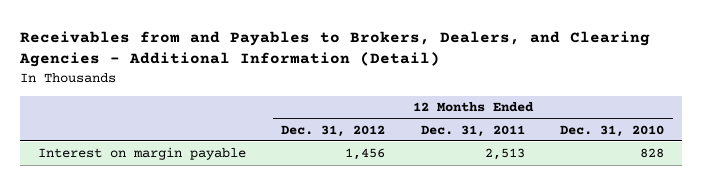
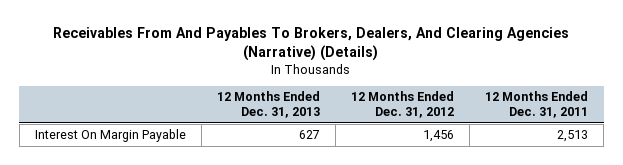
[19,30,651,68] Receivables from and Payables to Brokers, Dealers, and Clearing Agencies - Additional Information (Detail) -> [53,27,570,62] Receivables From And Payables To Brokers, Dealers, And Clearing Agencies (Narrative) (Details)
[560,124,665,137] Dec. 31, 2010 -> none
none -> [216,91,320,119] 12 Months Ended Dec. 31, 2013
[37,147,246,161] Interest on margin payable -> [34,129,186,143] Interest On Margin Payable

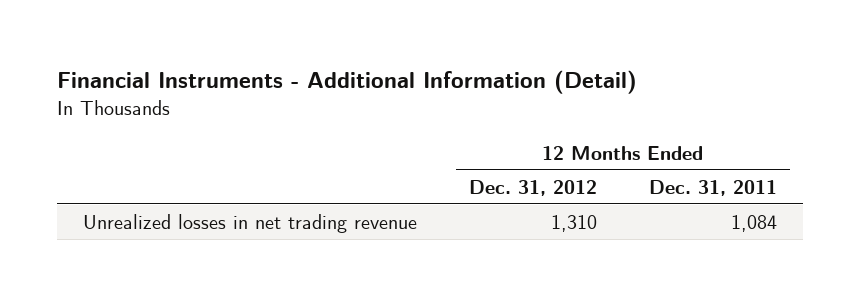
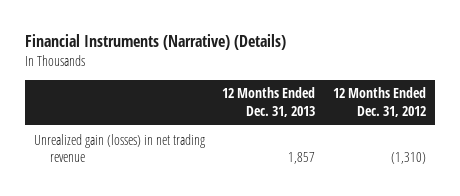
[56,70,637,95] Financial Instruments - Additional Information (Detail) -> [24,33,286,50] Financial Instruments (Narrative) (Details)
[648,179,777,196] Dec. 31, 2011 -> none
none -> [222,87,316,118] 12 Months Ended Dec. 31, 2013
[82,214,417,234] Unrealized losses in net trading revenue -> [33,133,205,163] Unrealized gain (losses) in net trading revenue
[550,215,597,233] 1,310 -> [391,152,427,165] (1,310)

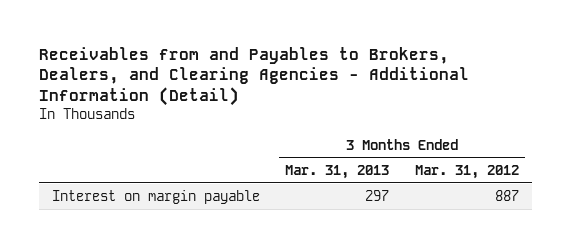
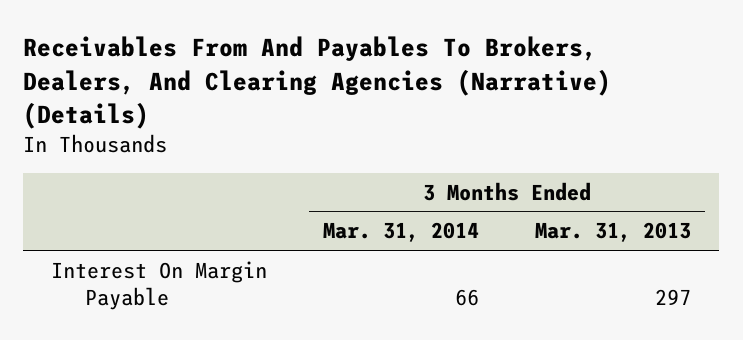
[38,46,469,107] Receivables from and Payables to Brokers, Dealers, and Clearing Agencies - Additional Information (Detail) -> [23,36,612,129] Receivables From And Payables To Brokers, Dealers, And Clearing Agencies (Narrative) (Details)
[414,164,519,179] Mar. 31, 2012 -> none
none -> [323,222,480,243] Mar. 31, 2014
[51,190,260,205] Interest on margin payable -> [51,260,268,311] Interest On Margin Payable

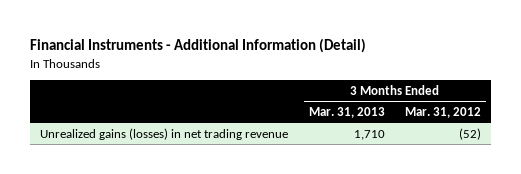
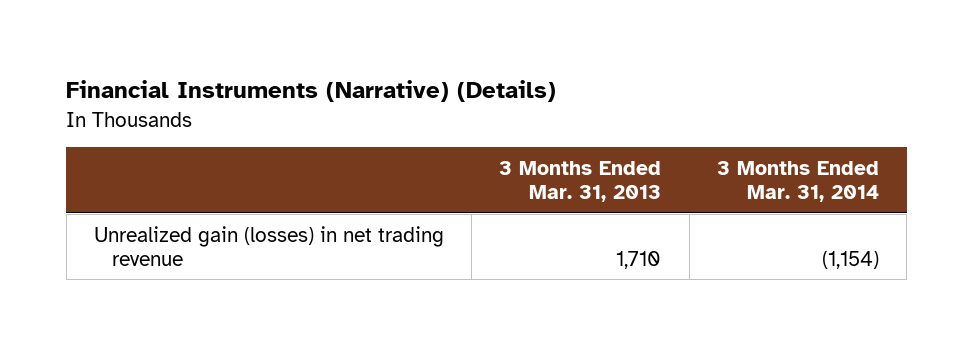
[30,38,367,54] Financial Instruments - Additional Information (Detail) -> [66,80,557,103] Financial Instruments (Narrative) (Details)
[404,106,481,118] Mar. 31, 2012 -> none
none -> [716,161,879,203] 3 Months Ended Mar. 31, 2014
[40,127,289,140] Unrealized gains (losses) in net trading revenue -> [93,225,444,267] Unrealized gain (losses) in net trading revenue

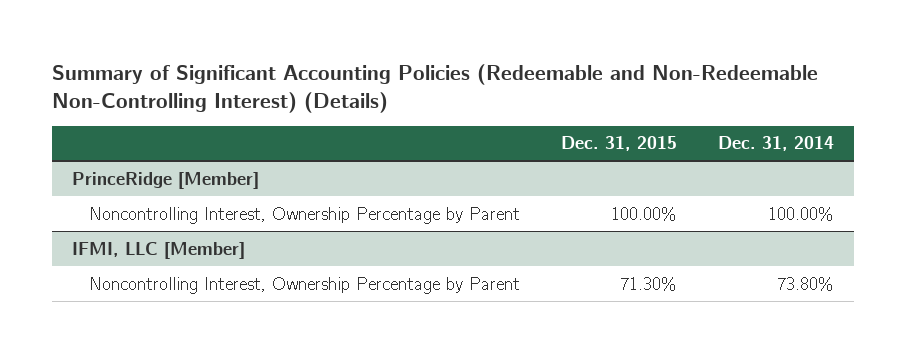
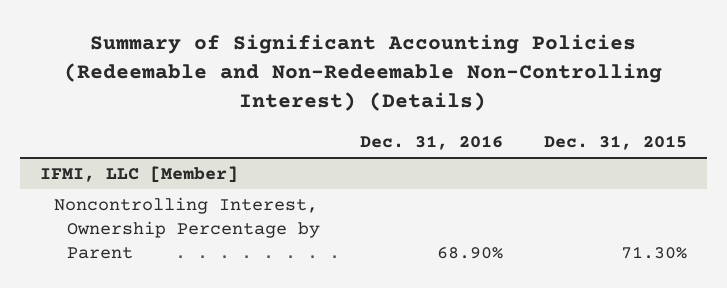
[717,136,834,152] Dec. 31, 2014 -> none
none -> [360,134,504,150] Dec. 31, 2016
[72,171,260,189] PrinceRidge [Member] -> none
[88,206,520,224] Noncontrolling Interest, Ownership Percentage by Parent -> none

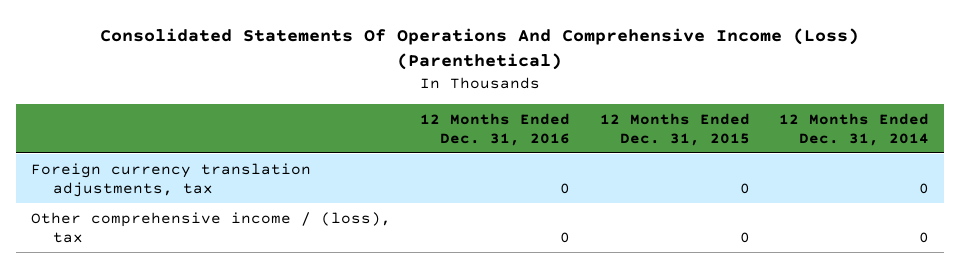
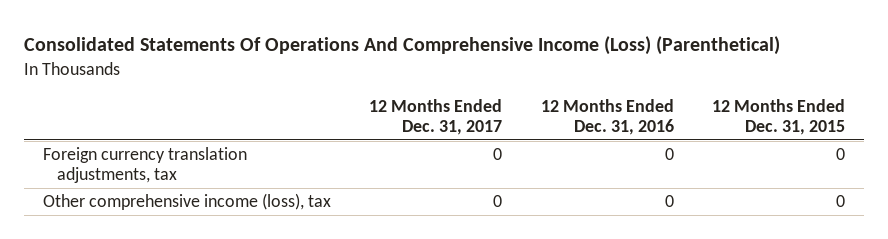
[779,112,930,146] 12 Months Ended Dec. 31, 2014 -> none
none -> [369,98,503,135] 12 Months Ended Dec. 31, 2017
[30,211,391,243] Other comprehensive income / (loss), tax -> [43,193,332,211] Other comprehensive income (loss), tax

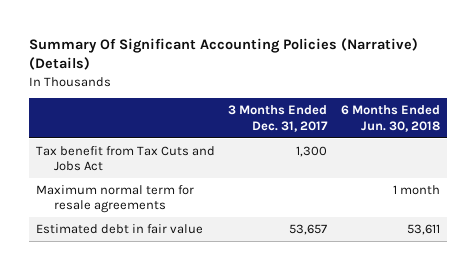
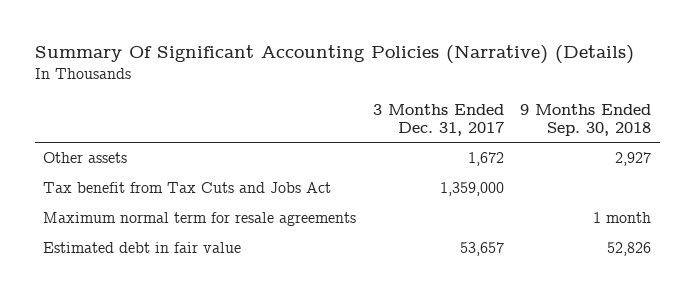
[340,105,440,132] 6 Months Ended Jun. 30, 2018 -> none
none -> [520,103,652,136] 9 Months Ended Sep. 30, 2018
none -> [42,152,127,164] Other assets
[296,145,328,157] 1,300 -> [439,182,504,197] 1,359,000

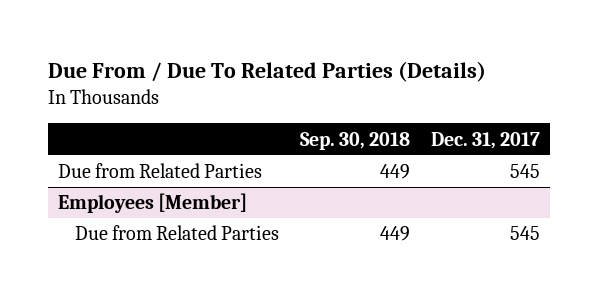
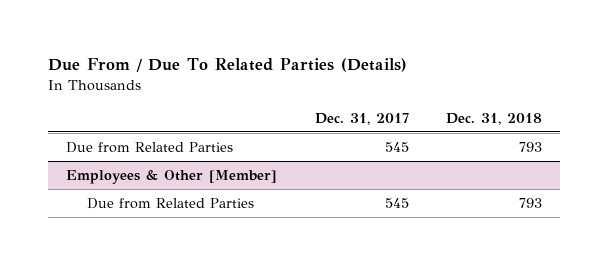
[300,131,411,150] Sep. 30, 2018 -> none
none -> [445,112,542,125] Dec. 31, 2018
[58,193,248,214] Employees [Member] -> [66,169,278,184] Employees & Other [Member]

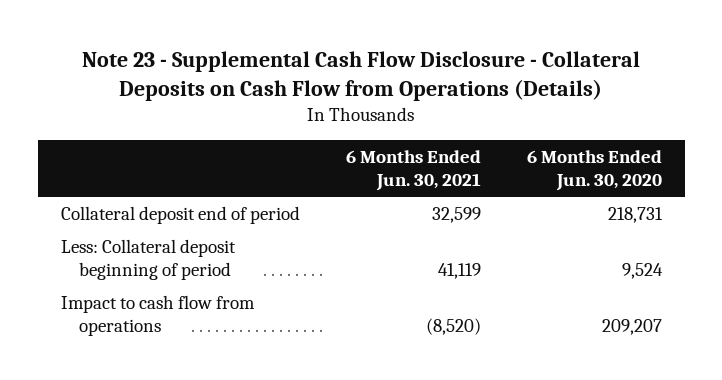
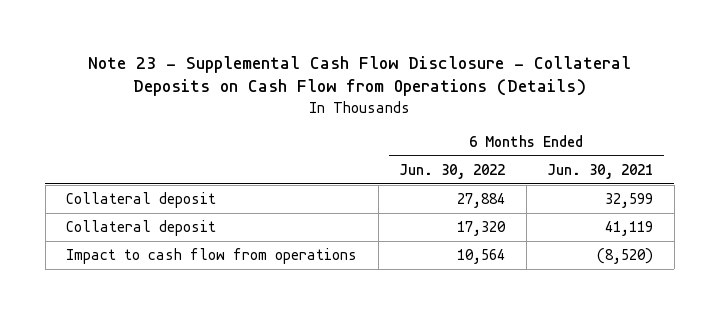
[526,149,662,192] 6 Months Ended Jun. 30, 2020 -> none
none -> [399,164,506,180] Jun. 30, 2022
[60,205,300,224] Collateral deposit end of period -> [66,192,217,209] Collateral deposit
[60,238,236,281] Less: Collateral deposit beginning of period -> [66,220,217,237] Collateral deposit

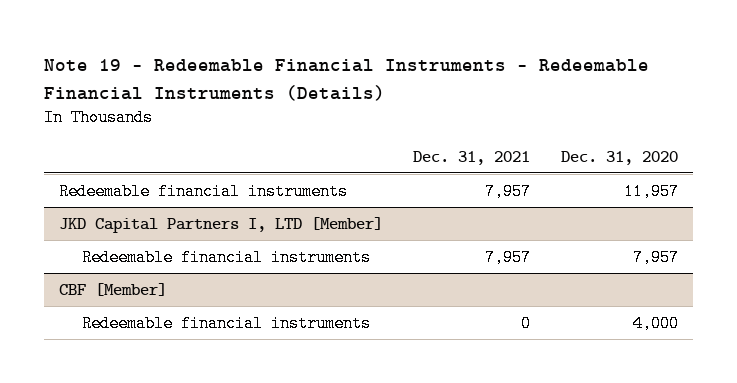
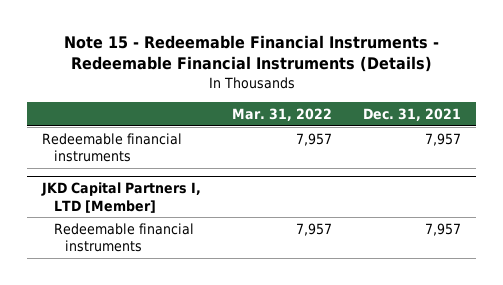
[44,59,650,101] Note 19 - Redeemable Financial Instruments - Redeemable Financial Instruments (Details) -> [63,35,439,73] Note 15 - Redeemable Financial Instruments - Redeemable Financial Instruments (Details)
[560,150,678,165] Dec. 31, 2020 -> none
none -> [232,107,333,121] Mar. 31, 2022
[59,282,168,296] CBF [Member] -> none
[82,314,372,332] Redeemable financial instruments -> none

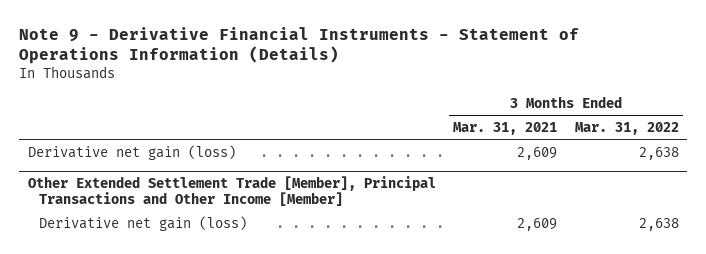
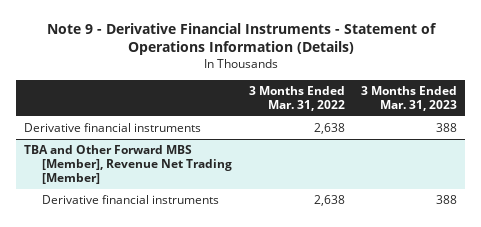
[453,121,558,135] Mar. 31, 2021 -> none
none -> [360,86,457,111] 3 Months Ended Mar. 31, 2023
[27,176,436,206] Other Extended Settlement Trade [Member], Principal Transactions and Other Income [Member] -> none
[27,144,236,160] Derivative net gain (loss) -> [24,123,202,133] Derivative financial instruments
none -> [24,145,233,184] TBA and Other Forward MBS [Member], Revenue Net Trading [Member]
[39,215,248,231] Derivative net gain (loss) -> [42,195,220,205] Derivative financial instruments

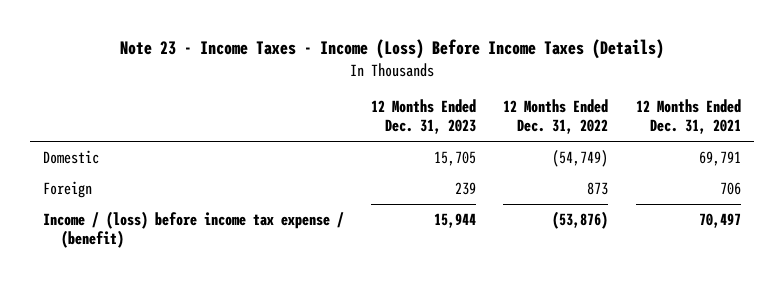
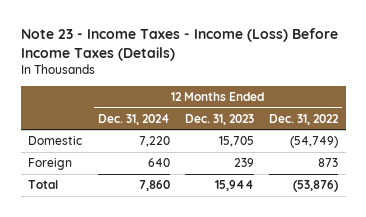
[635,99,741,135] 12 Months Ended Dec. 31, 2021 -> none
none -> [97,113,170,125] Dec. 31, 2024
[43,211,345,249] Income / (loss) before income tax expense / (benefit) -> [28,180,59,190] Total

